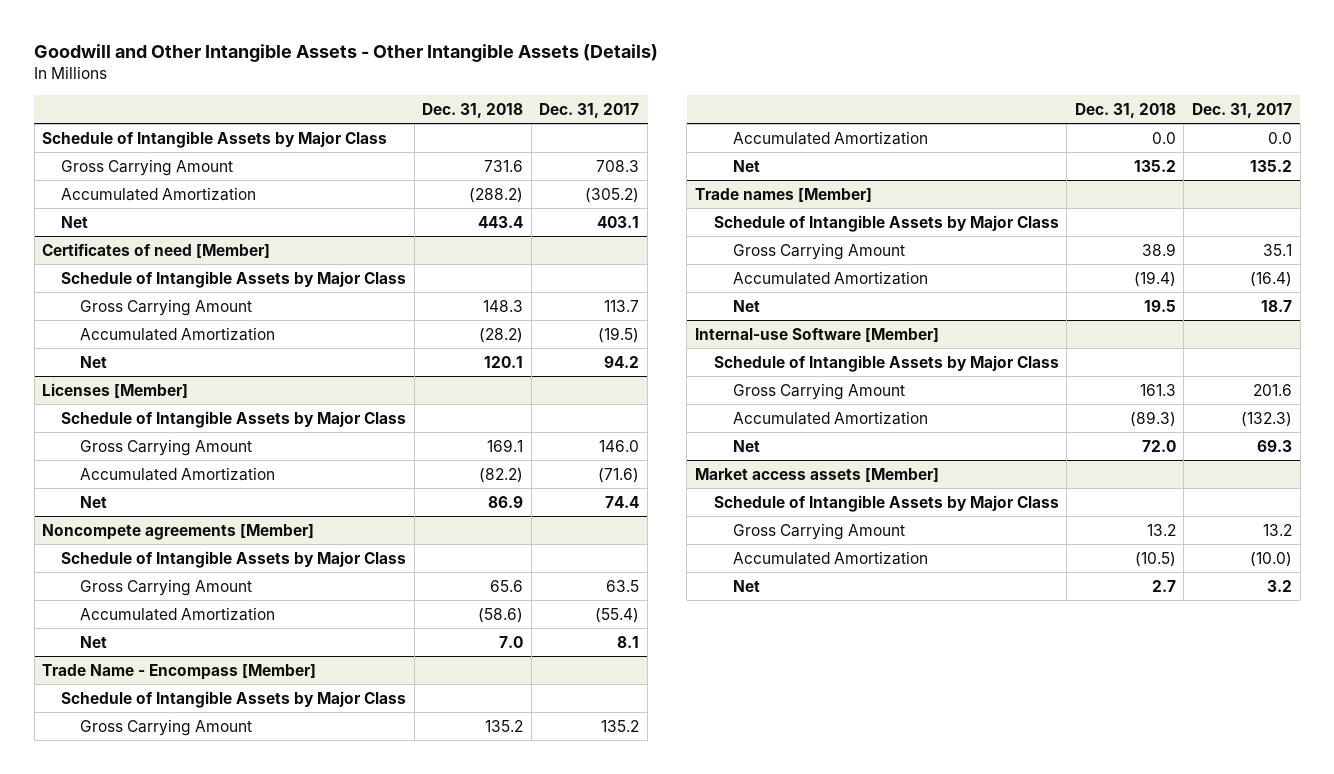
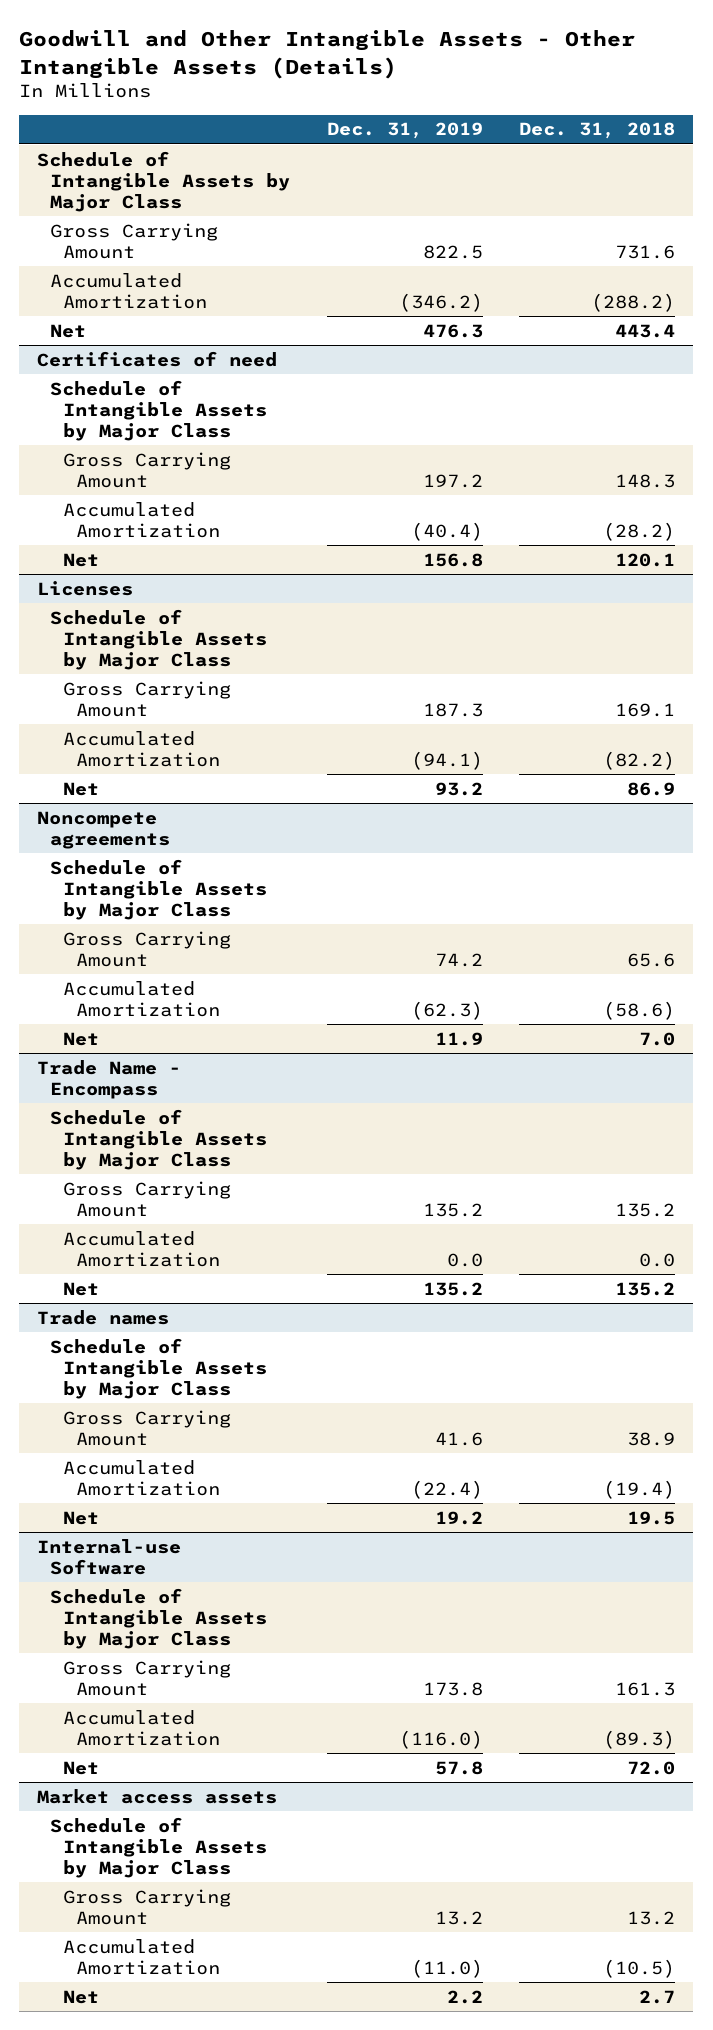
[539,102,640,118] Dec. 31, 2017 -> none
none -> [326,122,483,140] Dec. 31, 2019
[42,242,271,258] Certificates of need [Member] -> [37,350,278,367] Certificates of need
[42,382,189,398] Licenses [Member] -> [37,580,134,596] Licenses
[42,523,315,540] Noncompete agreements [Member] -> [37,810,171,849] Noncompete agreements
[42,663,317,680] Trade Name - Encompass [Member] -> [37,1059,182,1099] Trade Name - Encompass
[694,187,872,202] Trade names [Member] -> [37,1309,170,1325] Trade names
[694,327,939,342] Internal-use Software [Member] -> [37,1538,182,1575] Internal-use Software
[694,467,939,482] Market access assets [Member] -> [37,1788,278,1804] Market access assets

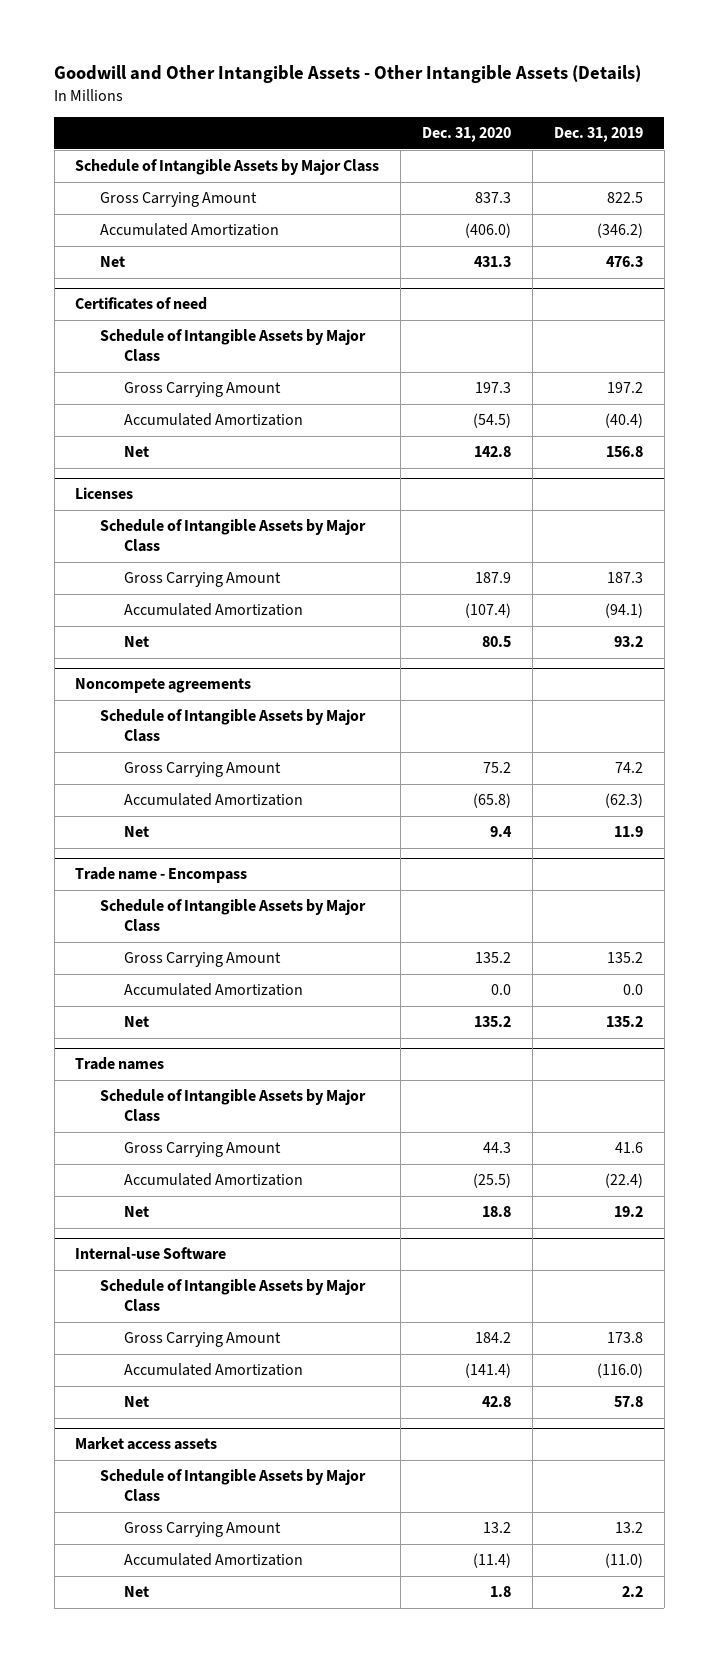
[519,122,676,140] Dec. 31, 2018 -> none
none -> [422,127,512,143] Dec. 31, 2020
[37,1059,182,1099] Trade Name - Encompass -> [75,867,248,884] Trade name - Encompass

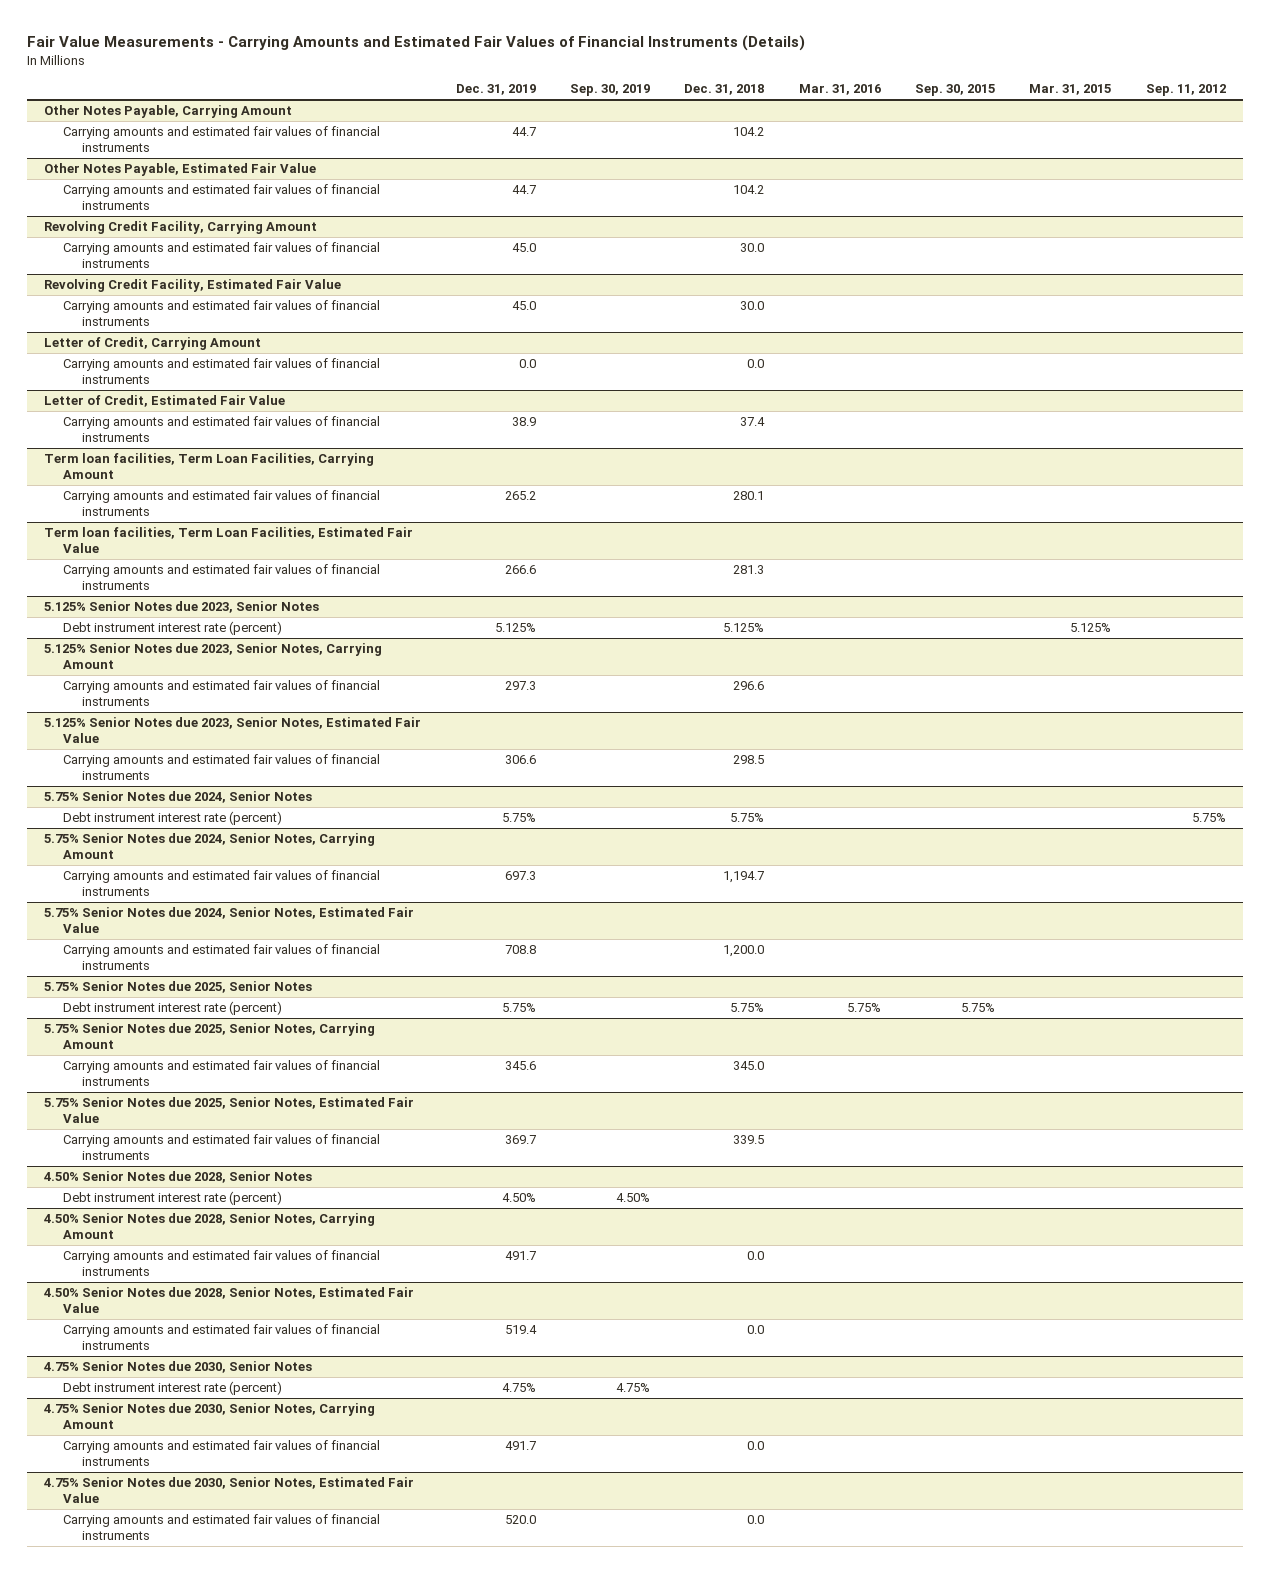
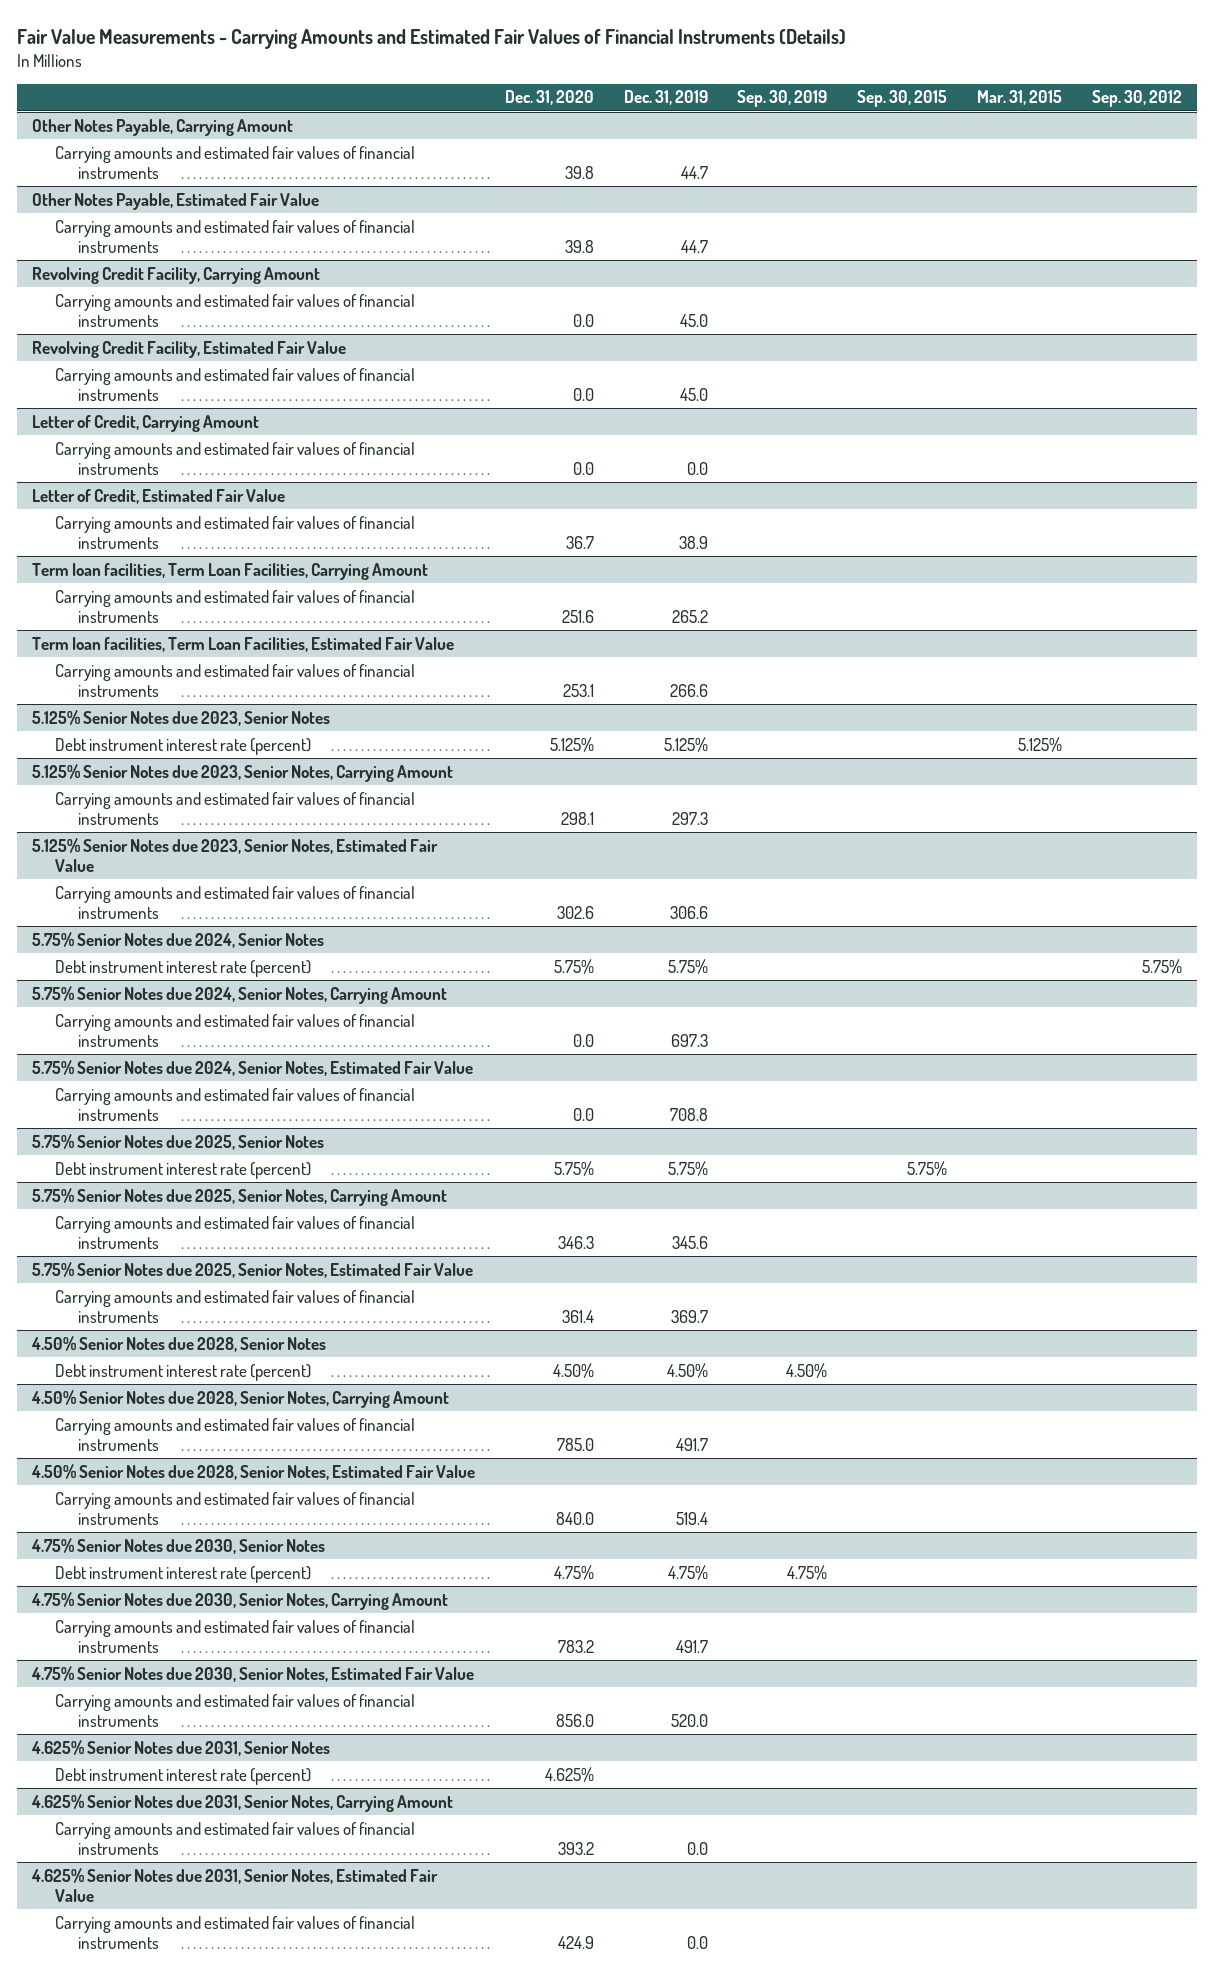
[684,84,765,96] Dec. 31, 2018 -> none
[798,84,881,96] Mar. 31, 2016 -> none
[1145,84,1226,97] Sep. 11, 2012 -> none
none -> [504,90,594,106] Dec. 31, 2020
none -> [1091,90,1182,108] Sep. 30, 2012
none -> [31,1739,331,1756] 4.625% Senior Notes due 2031, Senior Notes
none -> [55,1767,312,1785] Debt instrument interest rate (percent)
none -> [31,1793,454,1812] 4.625% Senior Notes due 2031, Senior Notes, Carrying Amount
none -> [55,1821,416,1856] Carrying amounts and estimated fair values of financial instruments
none -> [31,1867,439,1903] 4.625% Senior Notes due 2031, Senior Notes, Estimated Fair Value
none -> [55,1915,416,1950] Carrying amounts and estimated fair values of financial instruments

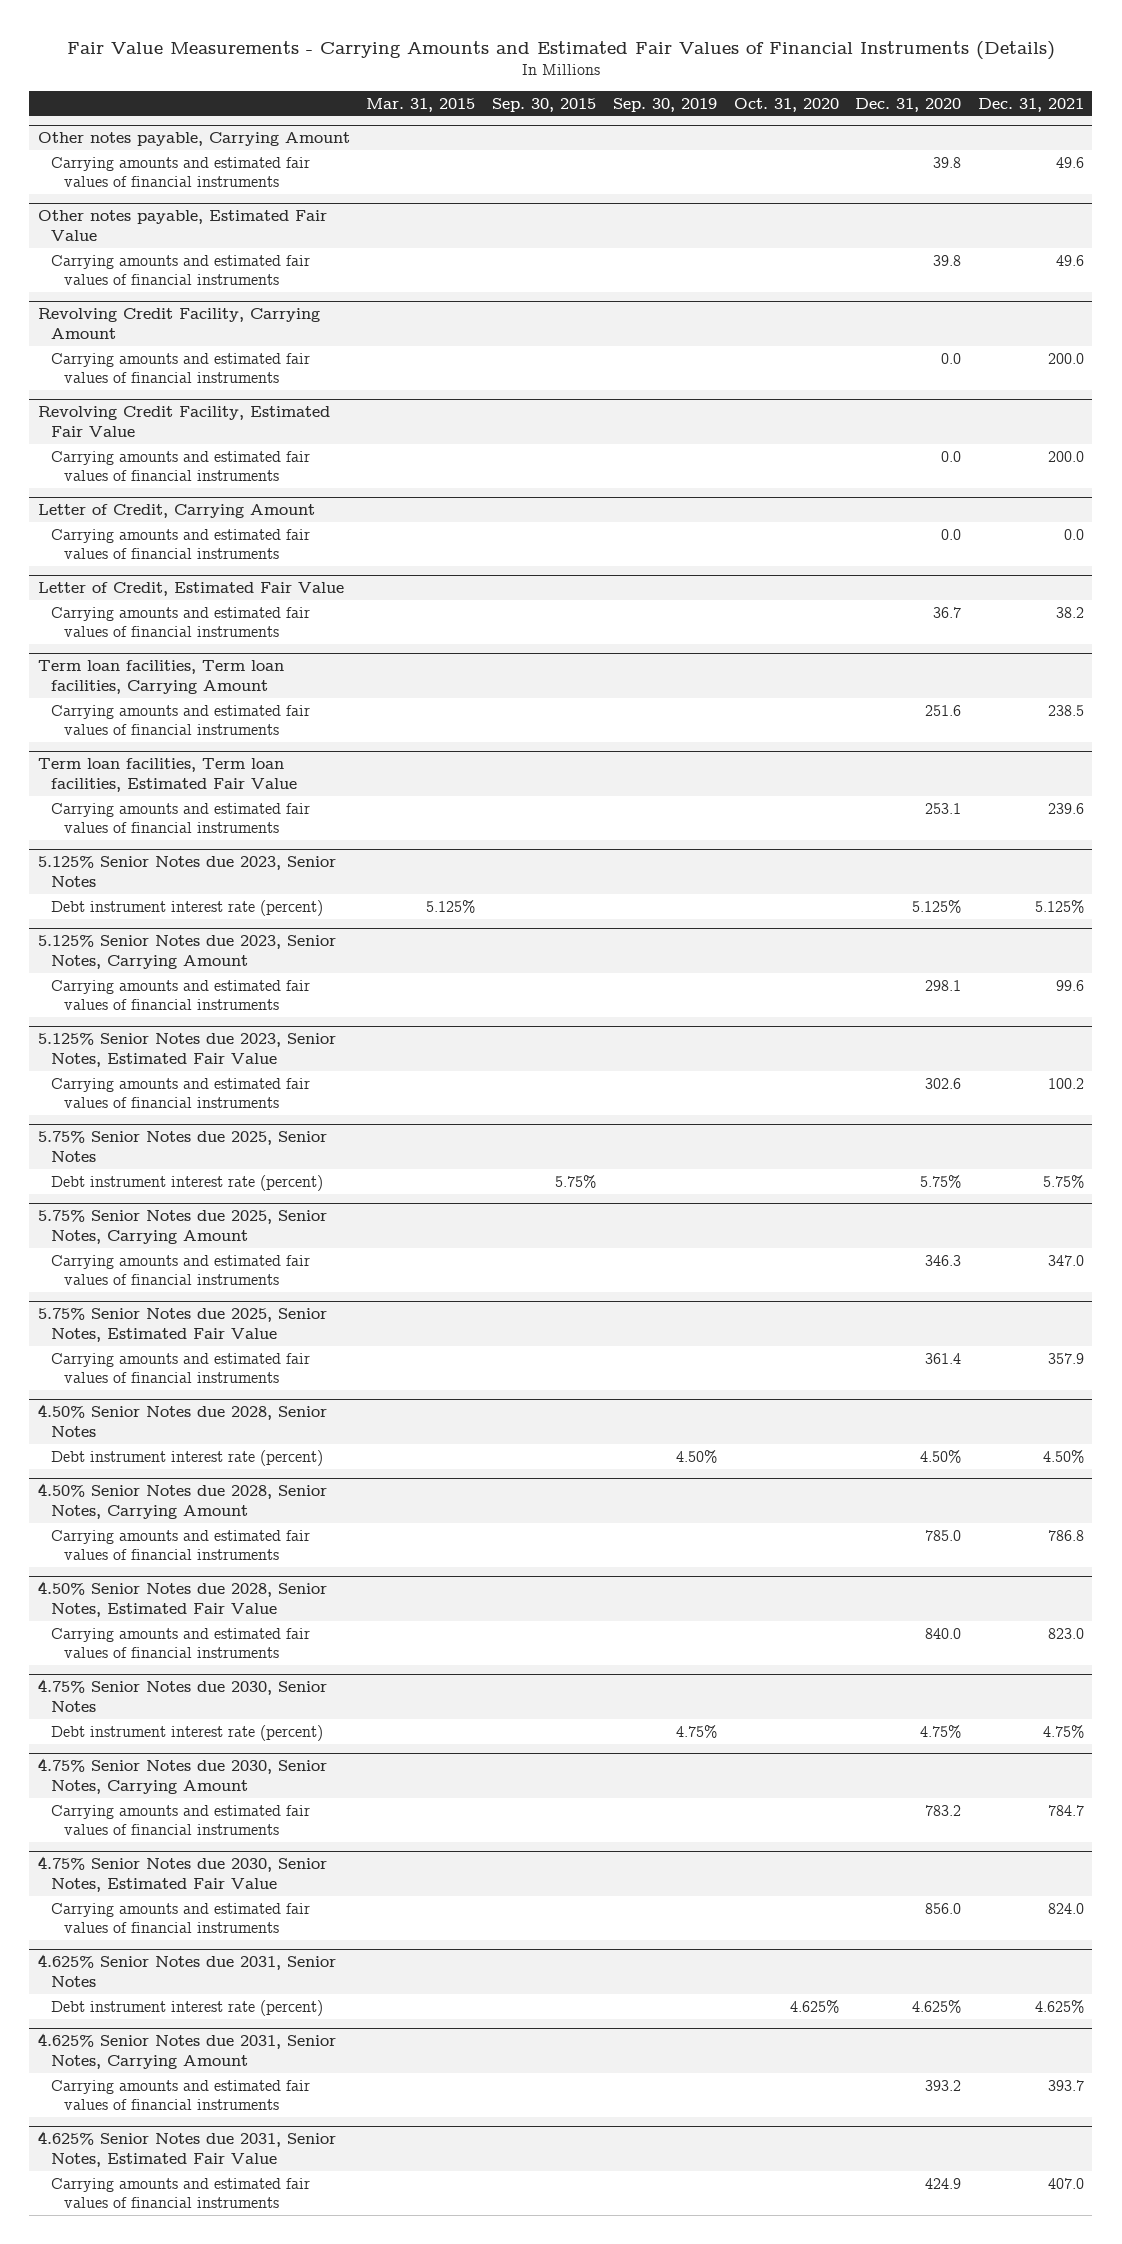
[623,90,708,106] Dec. 31, 2019 -> none
[1091,90,1182,108] Sep. 30, 2012 -> none
none -> [733,97,839,112] Oct. 31, 2020
none -> [977,97,1084,112] Dec. 31, 2021
[32,118,294,136] Other Notes Payable, Carrying Amount -> [37,132,350,147] Other notes payable, Carrying Amount
[32,192,320,210] Other Notes Payable, Estimated Fair Value -> [37,210,327,241] Other notes payable, Estimated Fair Value
[32,562,429,580] Term loan facilities, Term Loan Facilities, Carrying Amount -> [37,660,284,694] Term loan facilities, Term loan facilities, Carrying Amount
[32,636,455,652] Term loan facilities, Term Loan Facilities, Estimated Fair Value -> [37,758,297,792] Term loan facilities, Term loan facilities, Estimated Fair Value
[32,931,325,948] 5.75% Senior Notes due 2024, Senior Notes -> none
[55,959,312,977] Debt instrument interest rate (percent) -> none
[32,985,448,1004] 5.75% Senior Notes due 2024, Senior Notes, Carrying Amount -> none
[55,1013,416,1048] Carrying amounts and estimated fair values of financial instruments -> none
[32,1059,474,1076] 5.75% Senior Notes due 2024, Senior Notes, Estimated Fair Value -> none
[55,1087,416,1122] Carrying amounts and estimated fair values of financial instruments -> none

